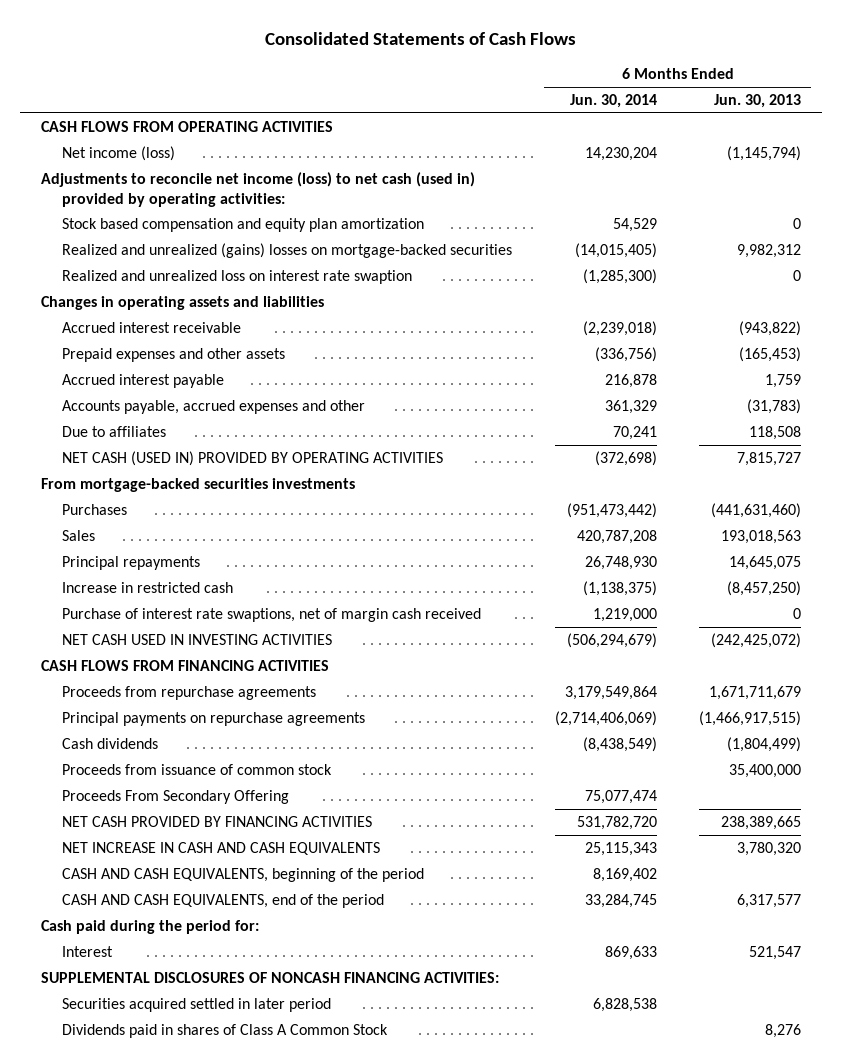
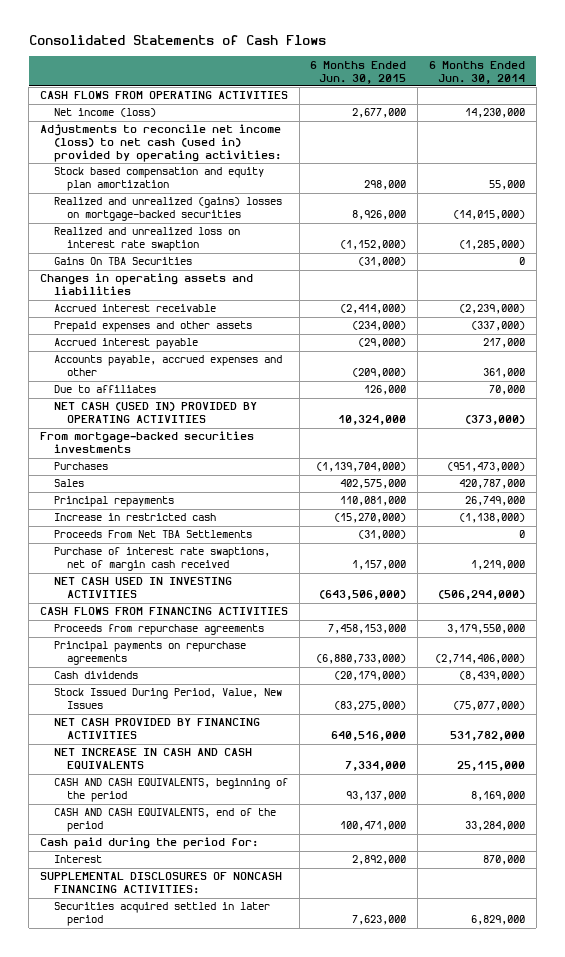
[713,94,801,109] Jun. 30, 2013 -> none
none -> [310,60,407,84] 6 Months Ended Jun. 30, 2015
[584,147,657,162] 14,230,204 -> [464,108,525,119] 14,230,000
[612,218,657,233] 54,529 -> [488,180,525,191] 55,000
[574,243,657,259] (14,015,405) -> [452,210,525,221] (14,015,000)
[582,269,657,285] (1,285,300) -> [458,240,525,251] (1,285,000)
none -> [53,257,192,266] Gains On TBA Securities
[582,321,657,337] (2,239,018) -> [458,304,525,315] (2,239,000)
[594,347,657,363] (336,756) -> [470,321,525,332] (337,000)
[604,374,657,389] 216,878 -> [482,338,525,349] 217,000
[604,400,657,415] 361,329 -> [482,368,525,379] 361,000
[612,426,657,441] 70,241 -> [488,385,525,396] 70,000
[594,451,657,467] (372,698) -> [464,415,525,426] (373,000)
[566,503,657,519] (951,473,442) -> [446,462,525,473] (951,473,000)
[576,530,657,545] 420,787,208 -> [458,479,525,490] 420,787,000
[584,556,657,571] 26,748,930 -> [464,496,525,507] 26,749,000
[582,581,657,597] (1,138,375) -> [458,513,525,524] (1,138,000)
none -> [53,530,252,539] Proceeds From Net TBA Settlements
[566,633,657,649] (506,294,679) -> [437,590,525,601] (506,294,000)
[62,764,333,776] Proceeds from issuance of common stock -> none
[62,790,290,805] Proceeds From Secondary Offering -> none
[564,686,657,701] 3,179,549,864 -> [446,624,525,635] 3,179,550,000
[554,711,657,727] (2,714,406,069) -> [434,654,525,665] (2,714,406,000)
[582,737,657,753] (8,438,549) -> [458,671,525,682] (8,439,000)
none -> [53,688,282,710] Stock Issued During Period, Value, New Issues
[576,816,657,831] 531,782,720 -> [449,731,525,742] 531,782,000
[584,842,657,857] 25,115,343 -> [456,761,525,772] 25,115,000
[592,868,657,883] 8,169,402 -> [470,791,525,802] 8,169,000
[584,894,657,909] 33,284,745 -> [464,821,525,832] 33,284,000
[604,946,657,961] 869,633 -> [482,855,525,866] 870,000
[62,1024,389,1039] Dividends paid in shares of Class A Common Stock -> none
[592,998,657,1013] 6,828,538 -> [470,915,525,926] 6,829,000

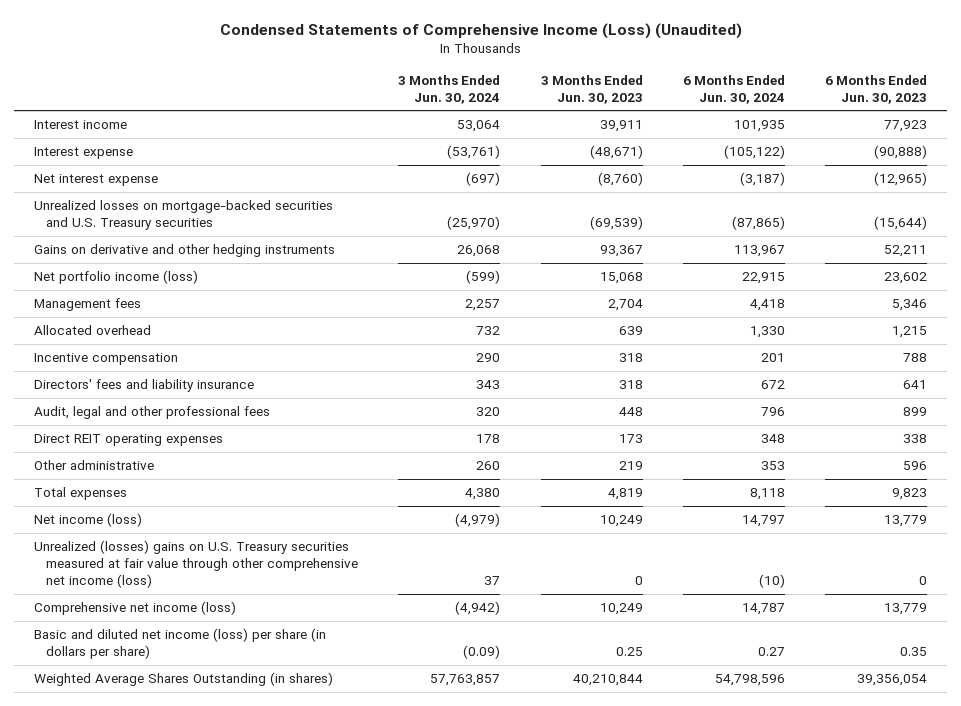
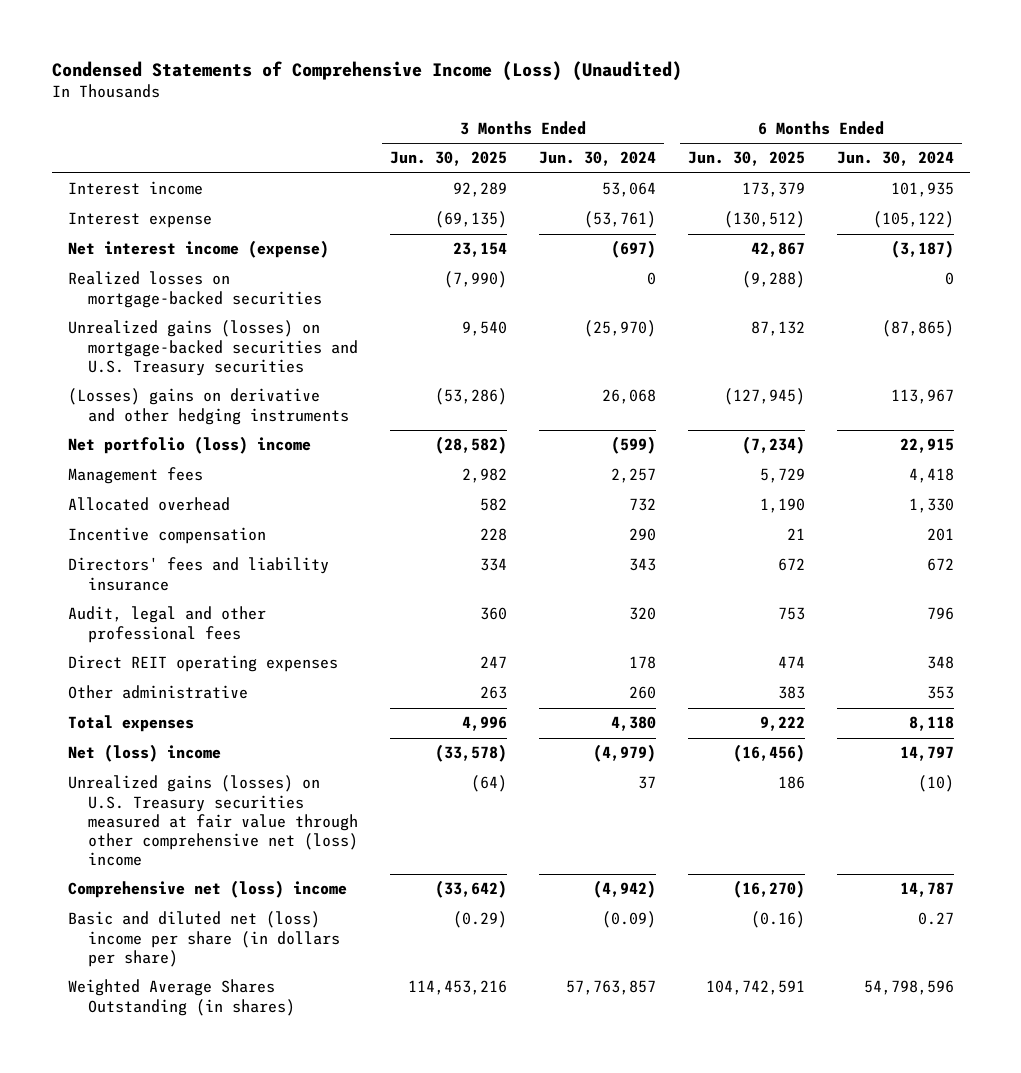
[540,75,643,104] 3 Months Ended Jun. 30, 2023 -> none
[825,75,928,104] 6 Months Ended Jun. 30, 2023 -> none
none -> [389,151,507,167] Jun. 30, 2025
none -> [687,151,805,167] Jun. 30, 2025
[34,174,159,187] Net interest expense -> [67,240,329,259] Net interest income (expense)
none -> [67,271,322,308] Realized losses on mortgage-backed securities
[34,200,334,231] Unrealized losses on mortgage-backed securities and U.S. Treasury securities -> [67,320,358,376] Unrealized gains (losses) on mortgage-backed securities and U.S. Treasury securities
[34,244,336,258] Gains on derivative and other hedging instruments -> [67,388,349,425] (Losses) gains on derivative and other hedging instruments
[34,270,199,285] Net portfolio income (loss) -> [67,436,311,455] Net portfolio (loss) income
[34,513,143,528] Net income (loss) -> [67,744,221,763] Net (loss) income
[34,540,359,588] Unrealized (losses) gains on U.S. Treasury securities measured at fair value through other comprehensive net income (loss) -> [67,775,358,866] Unrealized gains (losses) on U.S. Treasury securities measured at fair value through other comprehensive net (loss) income
[34,601,237,616] Comprehensive net income (loss) -> [67,880,347,899] Comprehensive net (loss) income
[34,628,327,660] Basic and diluted net income (loss) per share (in dollars per share) -> [67,911,340,967] Basic and diluted net (loss) income per share (in dollars per share)

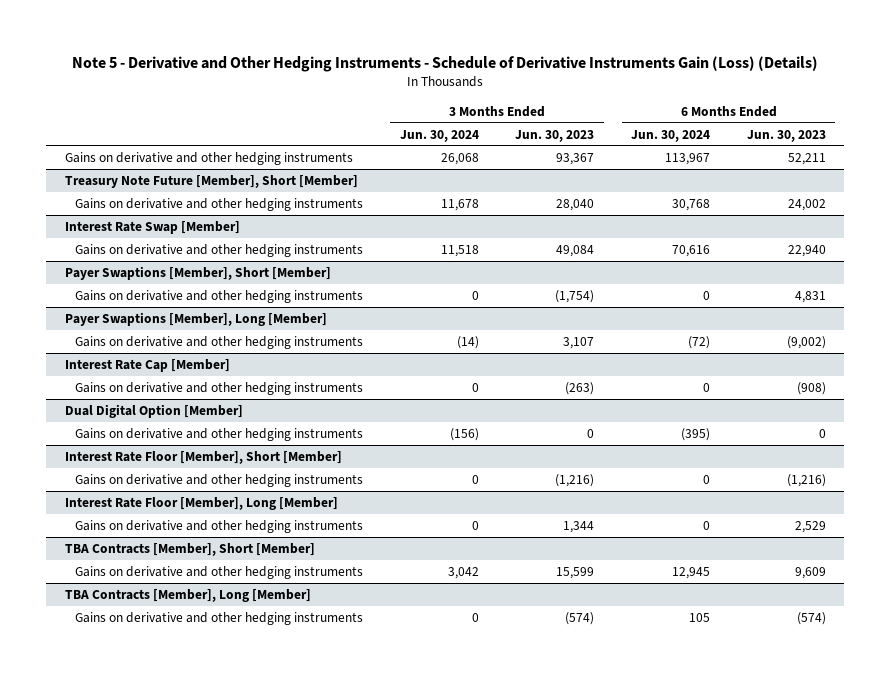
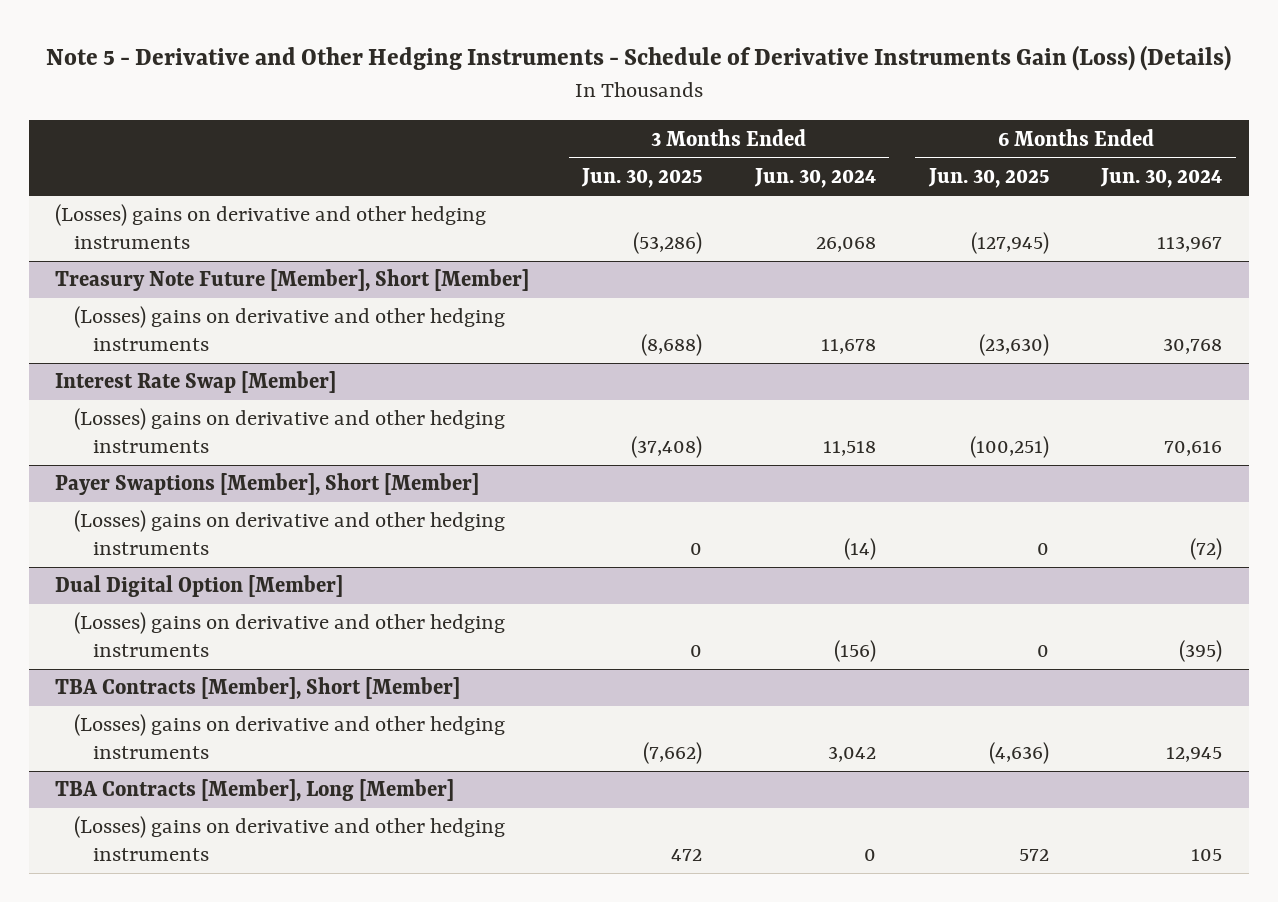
[515,129,595,142] Jun. 30, 2023 -> none
[746,129,826,142] Jun. 30, 2023 -> none
none -> [581,168,703,189] Jun. 30, 2025
none -> [927,168,1049,189] Jun. 30, 2025
[64,151,353,165] Gains on derivative and other hedging instruments -> [55,204,487,249] (Losses) gains on derivative and other hedging instruments
[74,197,363,211] Gains on derivative and other hedging instruments -> [74,306,506,351] (Losses) gains on derivative and other hedging instruments
[74,243,363,257] Gains on derivative and other hedging instruments -> [74,408,506,453] (Losses) gains on derivative and other hedging instruments
[64,311,327,326] Payer Swaptions [Member], Long [Member] -> none
[74,335,363,349] Gains on derivative and other hedging instruments -> none
[64,358,230,372] Interest Rate Cap [Member] -> none
[74,381,363,395] Gains on derivative and other hedging instruments -> none
[74,289,363,303] Gains on derivative and other hedging instruments -> [74,510,506,555] (Losses) gains on derivative and other hedging instruments
[471,290,479,300] 0 -> [843,537,876,560] (14)
[703,290,711,300] 0 -> [1190,537,1223,560] (72)
[64,450,342,464] Interest Rate Floor [Member], Short [Member] -> none
[74,473,363,487] Gains on derivative and other hedging instruments -> none
[64,496,338,510] Interest Rate Floor [Member], Long [Member] -> none
[74,519,363,533] Gains on derivative and other hedging instruments -> none
[74,427,363,441] Gains on derivative and other hedging instruments -> [74,612,506,657] (Losses) gains on derivative and other hedging instruments
[74,565,363,579] Gains on derivative and other hedging instruments -> [74,714,506,759] (Losses) gains on derivative and other hedging instruments
[74,611,363,625] Gains on derivative and other hedging instruments -> [74,816,506,861] (Losses) gains on derivative and other hedging instruments

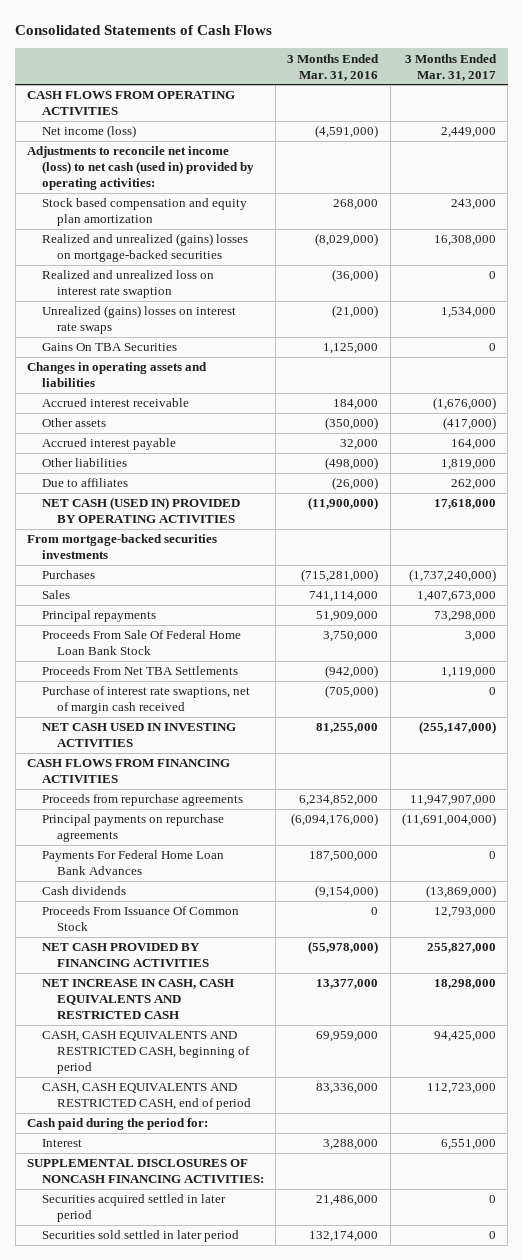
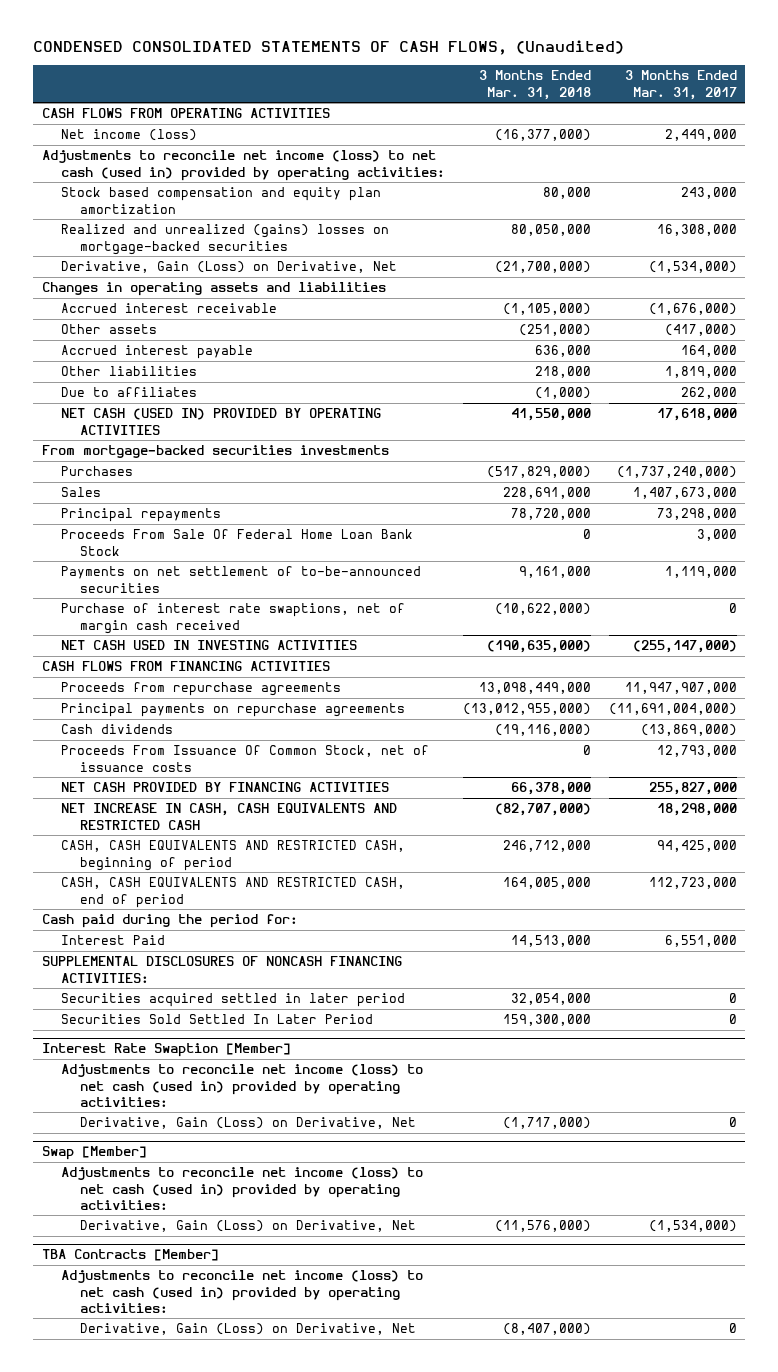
[15,25,273,36] Consolidated Statements of Cash Flows -> [32,40,624,56] CONDENSED CONSOLIDATED STATEMENTS OF CASH FLOWS, (Unaudited)
[287,53,380,81] 3 Months Ended Mar. 31, 2016 -> none
none -> [478,70,591,100] 3 Months Ended Mar. 31, 2018
[41,270,214,299] Realized and unrealized loss on interest rate swaption -> none
[41,305,236,335] Unrealized (gains) losses on interest rate swaps -> none
[41,343,177,352] Gains On TBA Securities -> none
none -> [60,261,397,274] Derivative, Gain (Loss) on Derivative, Net
[41,666,238,676] Proceeds From Net TBA Settlements -> [60,566,421,593] Payments on net settlement of to-be-announced securities
[41,850,224,876] Payments For Federal Home Loan Bank Advances -> none
[41,906,239,932] Proceeds From Issuance Of Common Stock -> [60,745,429,772] Proceeds From Issuance Of Common Stock, net of issuance costs
[41,1139,82,1148] Interest -> [60,935,165,946] Interest Paid
[41,1230,239,1243] Securities sold settled in later period -> [60,1014,373,1025] Securities Sold Settled In Later Period
none -> [41,1043,291,1058] Interest Rate Swaption [Member]
none -> [60,1064,423,1107] Adjustments to reconcile net income (loss) to net cash (used in) provided by operating activities:
none -> [80,1117,417,1130] Derivative, Gain (Loss) on Derivative, Net
none -> [41,1146,147,1161] Swap [Member]
none -> [60,1167,423,1210] Adjustments to reconcile net income (loss) to net cash (used in) provided by operating activities:
none -> [80,1220,417,1233] Derivative, Gain (Loss) on Derivative, Net
none -> [41,1249,219,1262] TBA Contracts [Member]
none -> [60,1270,423,1313] Adjustments to reconcile net income (loss) to net cash (used in) provided by operating activities:
none -> [80,1323,417,1336] Derivative, Gain (Loss) on Derivative, Net

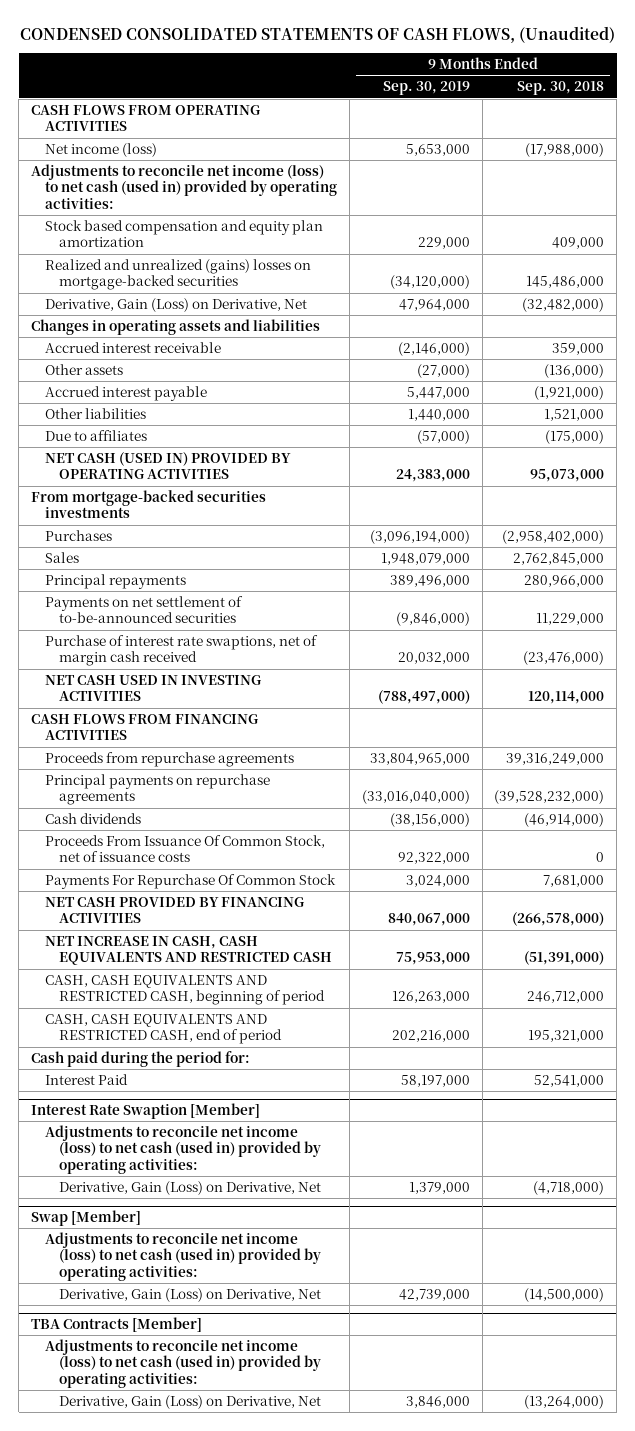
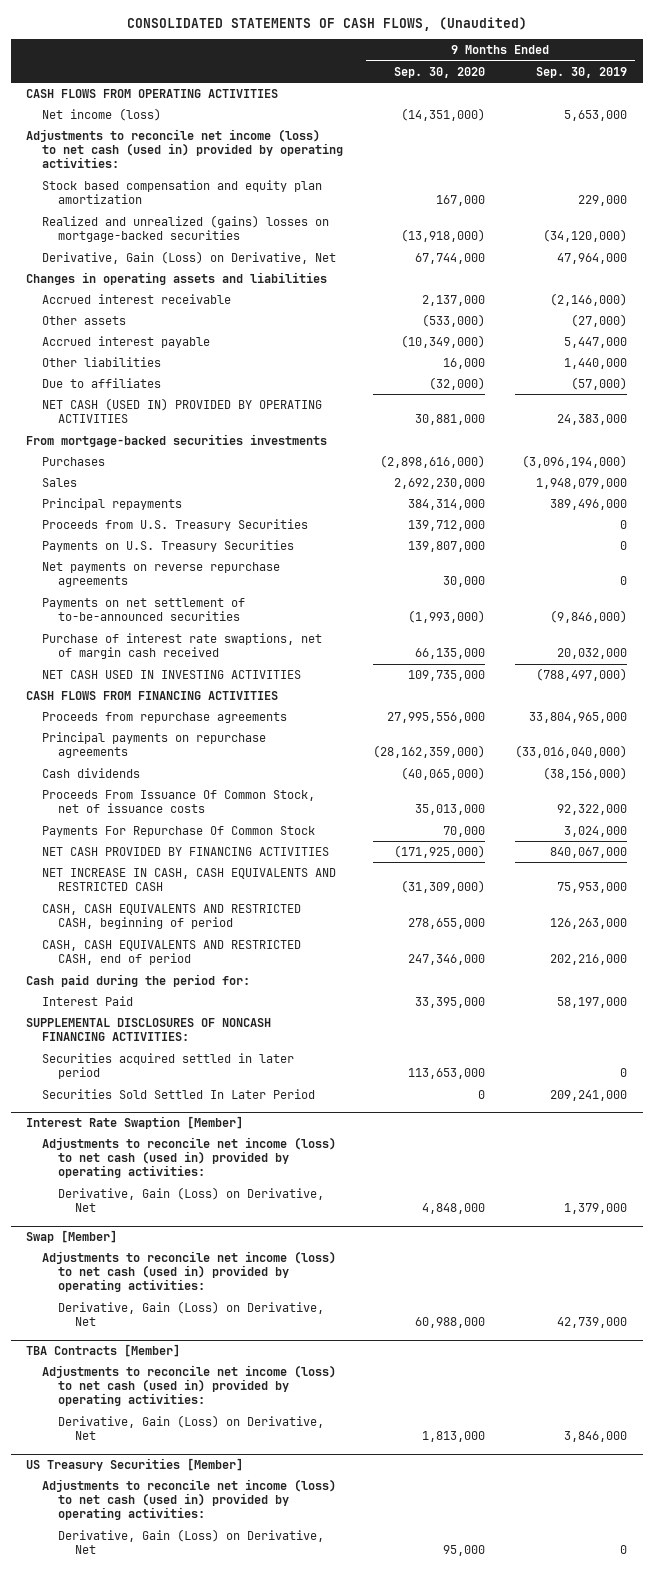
[19,25,615,43] CONDENSED CONSOLIDATED STATEMENTS OF CASH FLOWS, (Unaudited) -> [126,17,527,32] CONSOLIDATED STATEMENTS OF CASH FLOWS, (Unaudited)
[517,81,605,96] Sep. 30, 2018 -> none
none -> [394,66,486,78] Sep. 30, 2020
none -> [42,518,309,531] Proceeds from U.S. Treasury Securities
none -> [42,539,295,552] Payments on U.S. Treasury Securities
none -> [42,561,281,587] Net payments on reverse repurchase agreements
none -> [25,1017,271,1041] SUPPLEMENTAL DISCLOSURES OF NONCASH FINANCING ACTIVITIES:
none -> [42,1052,295,1079] Securities acquired settled in later period
none -> [42,1088,316,1099] Securities Sold Settled In Later Period
none -> [25,1457,243,1471] US Treasury Securities [Member]
none -> [42,1478,337,1521] Adjustments to reconcile net income (loss) to net cash (used in) provided by operating activities:
none -> [58,1528,325,1554] Derivative, Gain (Loss) on Derivative, Net

